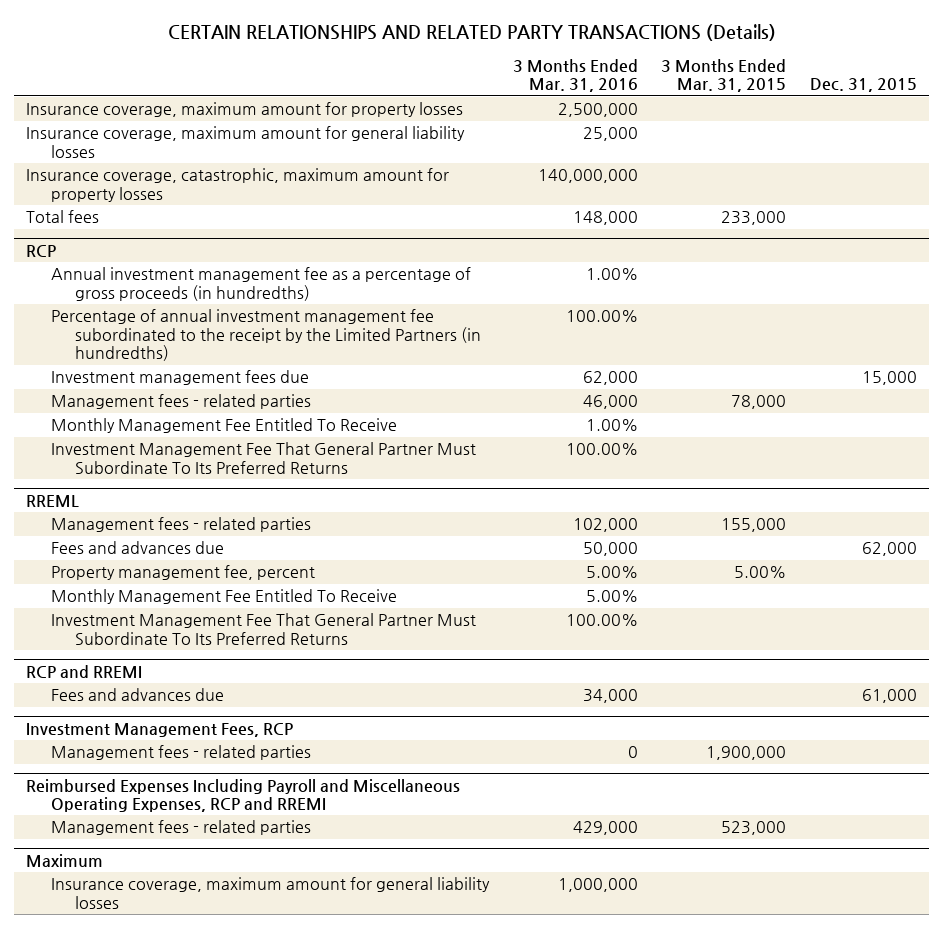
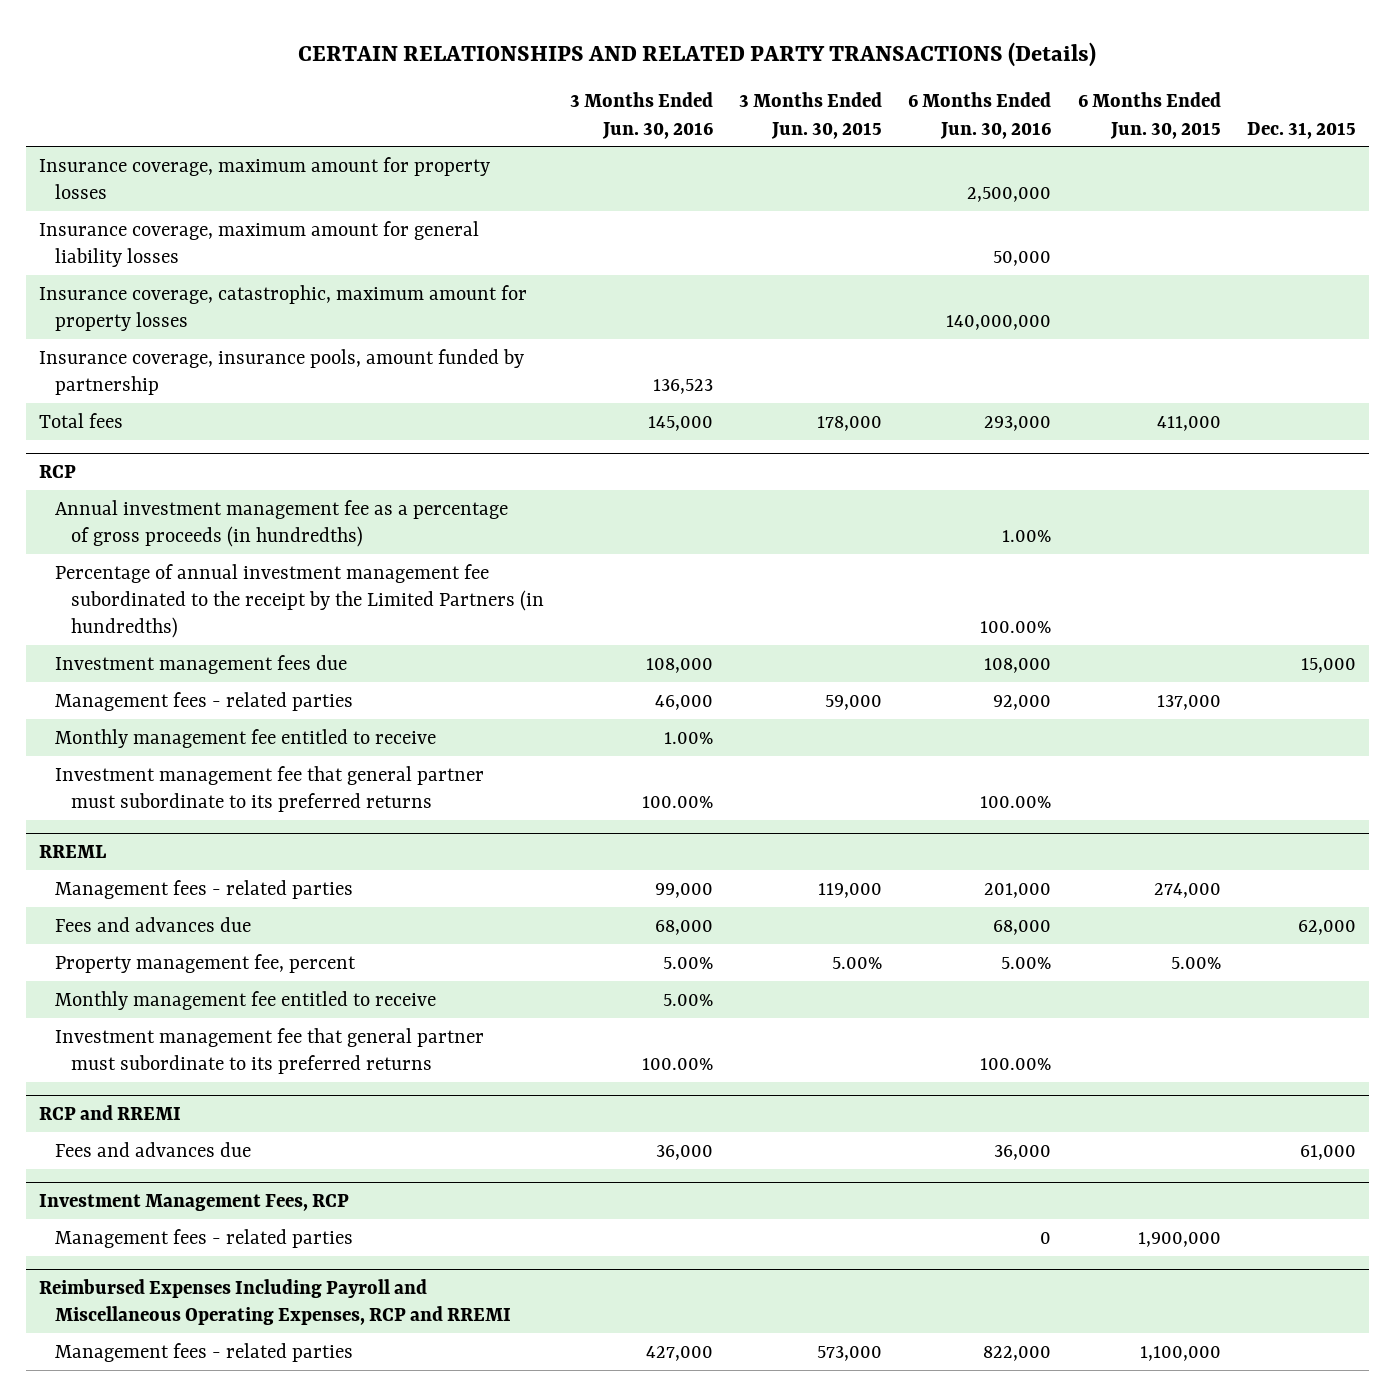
[512,58,638,93] 3 Months Ended Mar. 31, 2016 -> none
[661,58,787,93] 3 Months Ended Mar. 31, 2015 -> none
none -> [569,92,713,139] 3 Months Ended Jun. 30, 2016
none -> [739,92,883,139] 3 Months Ended Jun. 30, 2015
none -> [908,92,1052,139] 6 Months Ended Jun. 30, 2016
none -> [1077,92,1221,139] 6 Months Ended Jun. 30, 2015
none -> [39,348,525,395] Insurance coverage, insurance pools, amount funded by partnership
[50,418,397,434] Monthly Management Fee Entitled To Receive -> [54,728,436,748] Monthly management fee entitled to receive
[50,442,476,474] Investment Management Fee That General Partner Must Subordinate To Its Preferred Returns -> [54,765,484,812] Investment management fee that general partner must subordinate to its preferred returns
[50,589,397,605] Monthly Management Fee Entitled To Receive -> [54,990,436,1010] Monthly management fee entitled to receive
[50,613,476,645] Investment Management Fee That General Partner Must Subordinate To Its Preferred Returns -> [54,1027,484,1074] Investment management fee that general partner must subordinate to its preferred returns
[26,853,104,867] Maximum -> none
[50,877,490,909] Insurance coverage, maximum amount for general liability losses -> none

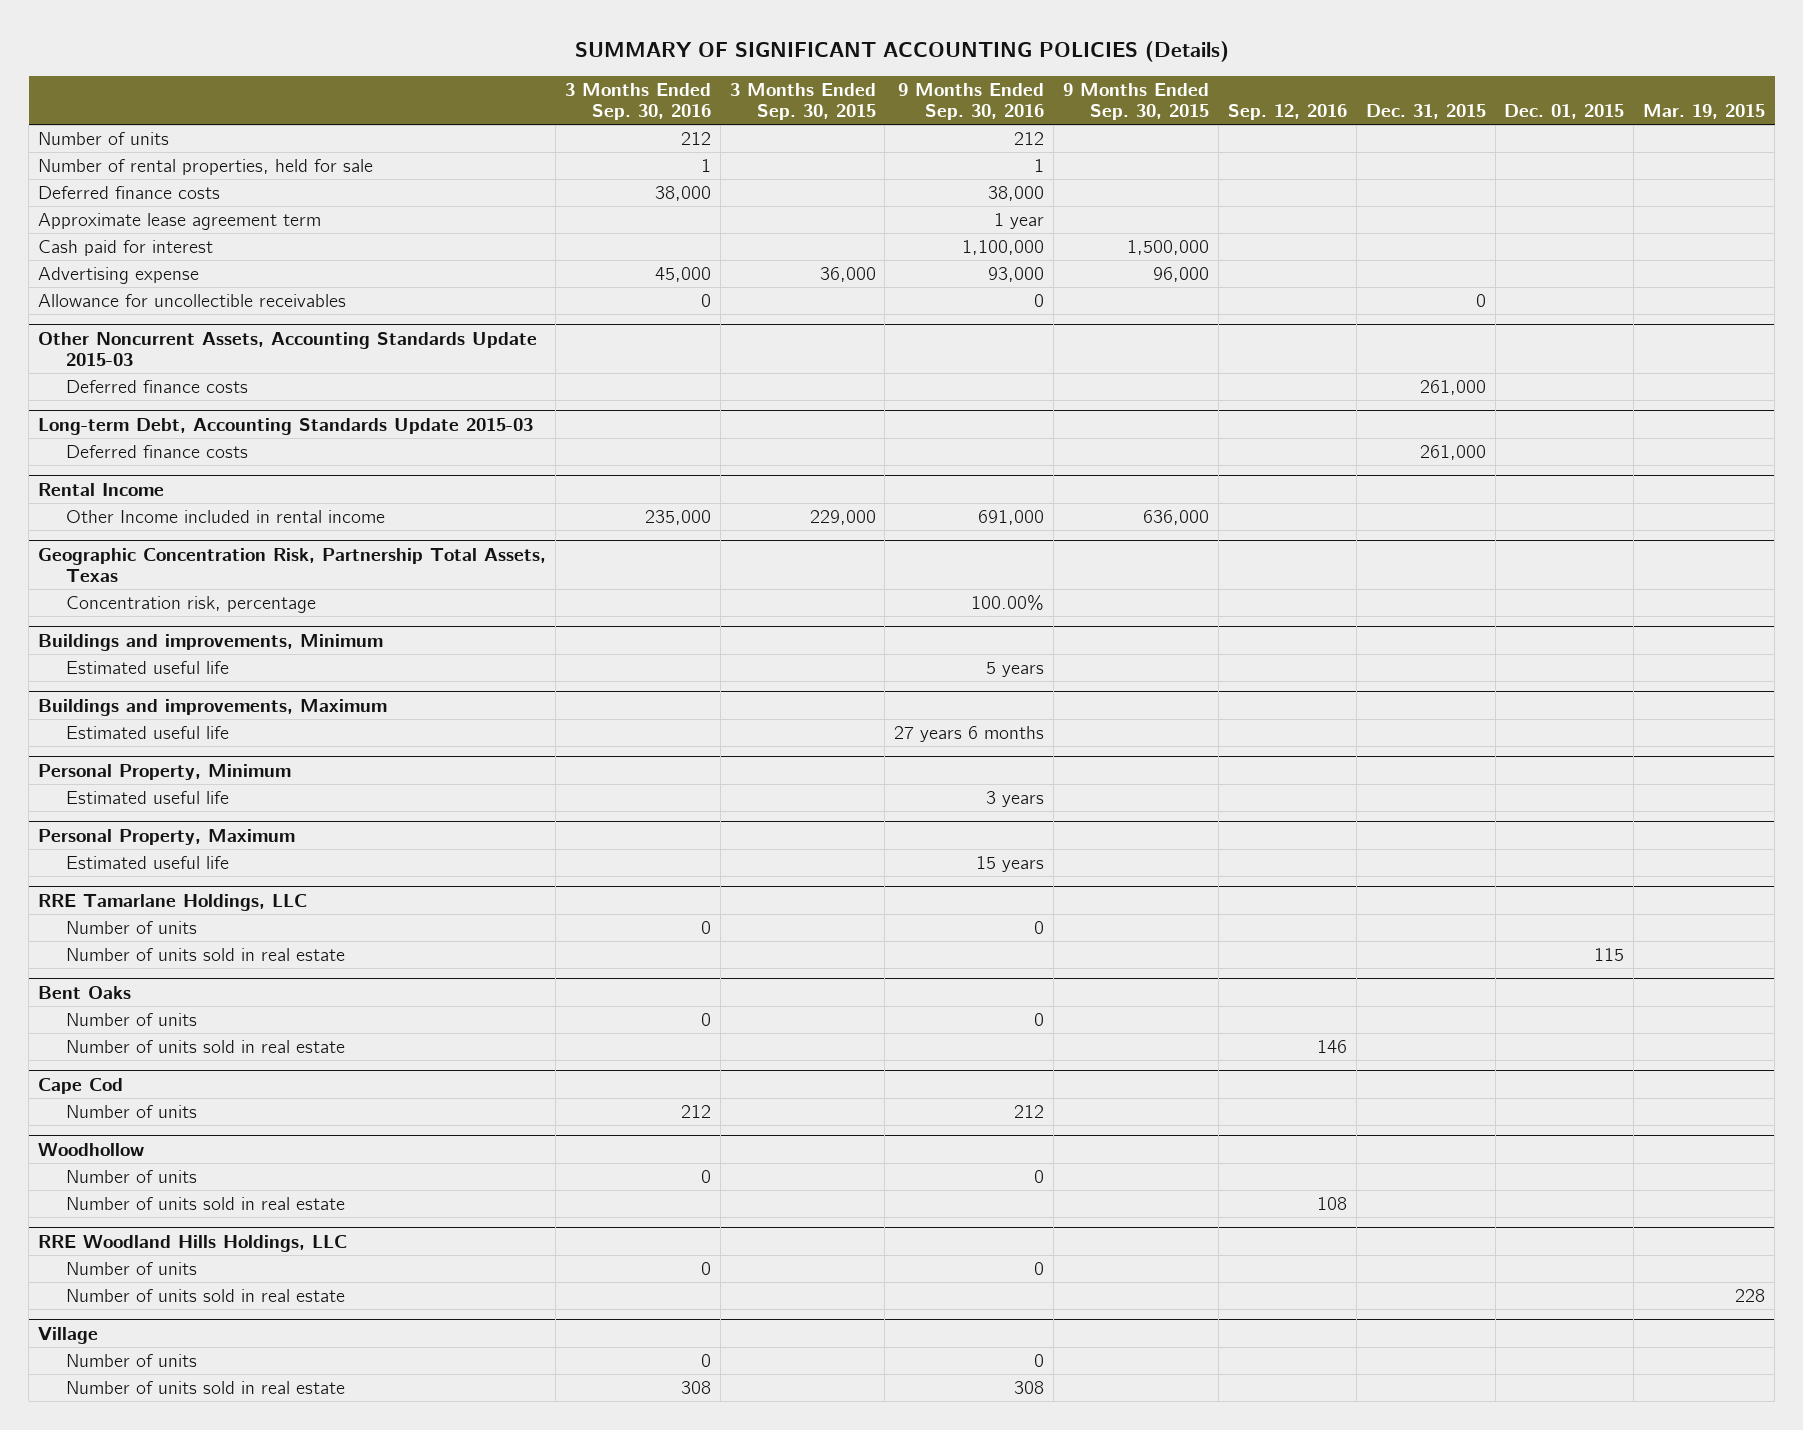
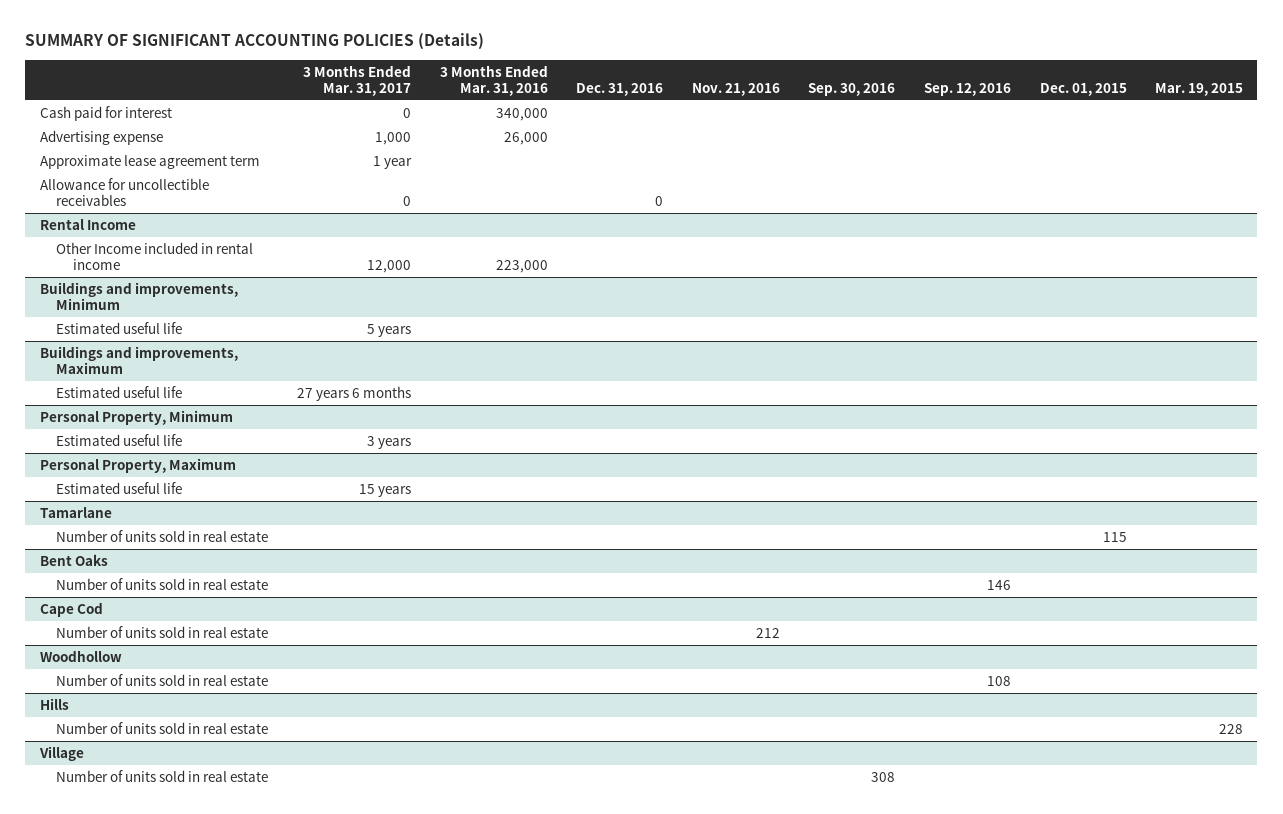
[564,82,711,121] 3 Months Ended Sep. 30, 2016 -> none
[729,82,876,121] 3 Months Ended Sep. 30, 2015 -> none
[898,82,1045,121] 9 Months Ended Sep. 30, 2016 -> none
[1063,82,1210,121] 9 Months Ended Sep. 30, 2015 -> none
[1365,104,1486,120] Dec. 31, 2015 -> none
none -> [302,64,411,96] 3 Months Ended Mar. 31, 2017
none -> [439,64,548,96] 3 Months Ended Mar. 31, 2016
none -> [576,82,664,96] Dec. 31, 2016
none -> [691,82,780,96] Nov. 21, 2016
none -> [808,82,896,96] Sep. 30, 2016
[38,131,170,145] Number of units -> none
[38,158,374,175] Number of rental properties, held for sale -> none
[38,185,221,199] Deferred finance costs -> none
[38,212,322,230] Approximate lease agreement term -> [39,154,260,169] Approximate lease agreement term
[38,331,538,367] Other Noncurrent Assets, Accounting Standards Update 2015-03 -> none
[65,379,248,393] Deferred finance costs -> none
[38,417,534,435] Long-term Debt, Accounting Standards Update 2015-03 -> none
[65,444,248,458] Deferred finance costs -> none
[38,547,547,583] Geographic Concentration Risk, Partnership Total Assets, Texas -> none
[65,595,316,613] Concentration risk, percentage -> none
[65,920,197,934] Number of units -> none
[38,893,308,911] RRE Tamarlane Holdings, LLC -> [39,506,112,518] Tamarlane
[65,1012,197,1026] Number of units -> none
[65,1104,197,1118] Number of units -> none
none -> [56,625,269,638] Number of units sold in real estate
[65,1169,197,1183] Number of units -> none
[65,1261,197,1275] Number of units -> none
[38,1234,348,1252] RRE Woodland Hills Holdings, LLC -> [39,697,69,710] Hills
[65,1353,197,1367] Number of units -> none

